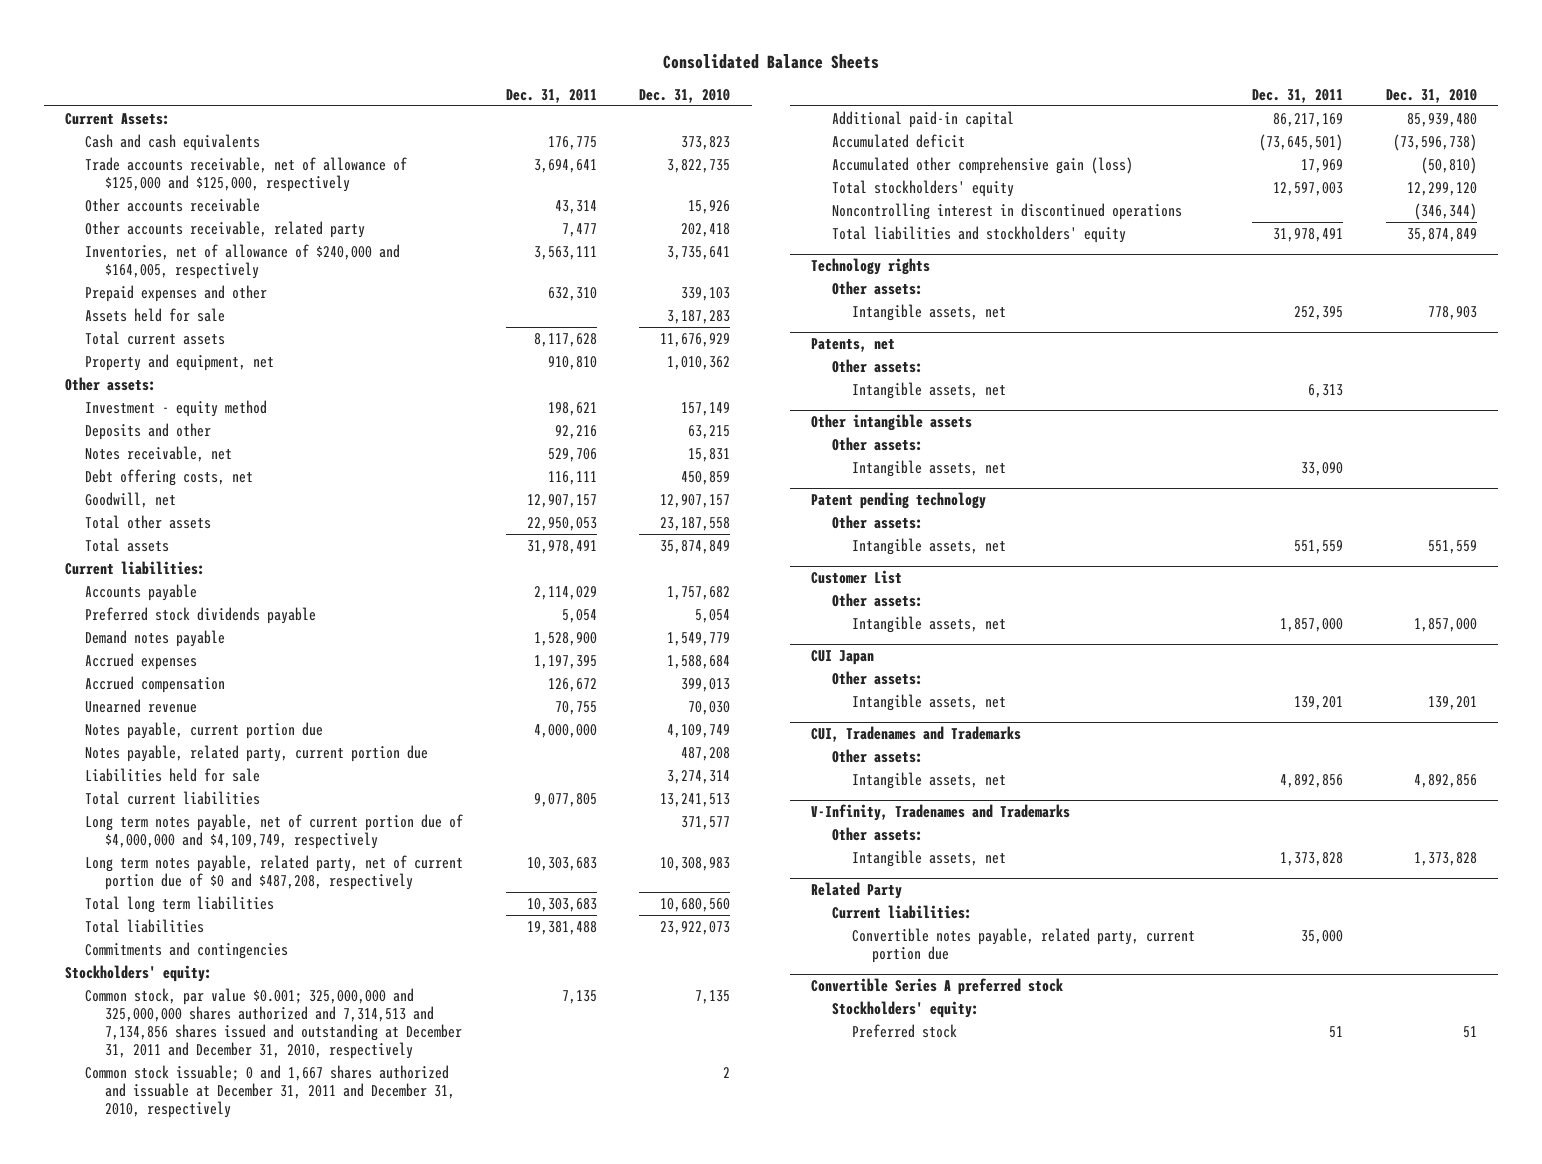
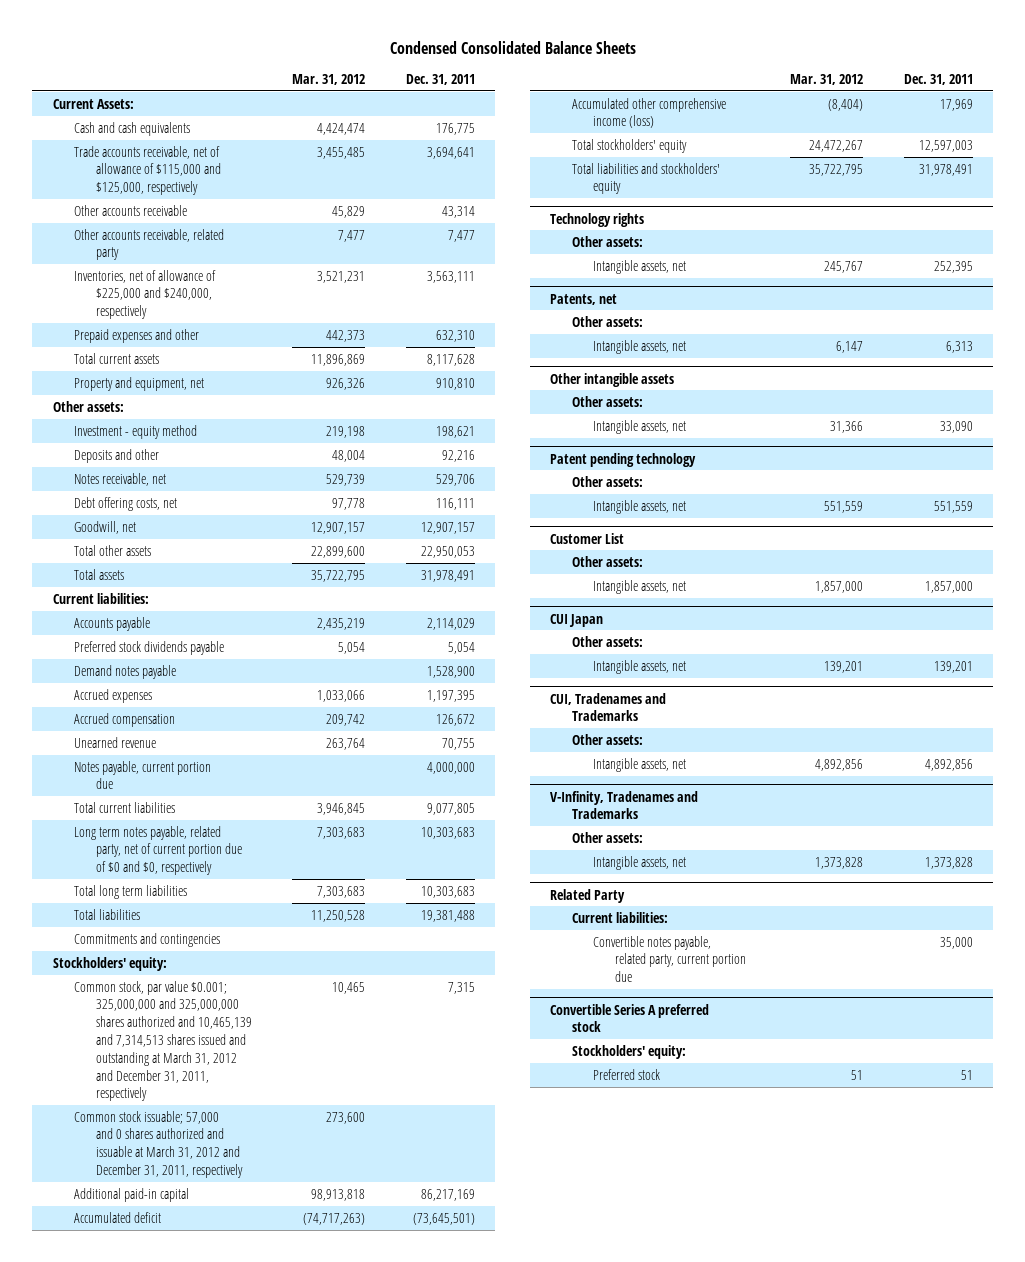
[662,53,879,69] Consolidated Balance Sheets -> [389,40,636,54] Condensed Consolidated Balance Sheets
[639,88,731,103] Dec. 31, 2010 -> none
none -> [292,73,366,85] Mar. 31, 2012
[85,156,408,192] Trade accounts receivable, net of allowance of $125,000 and $125,000, respectively -> [74,145,221,196] Trade accounts receivable, net of allowance of $115,000 and $125,000, respectively
[85,243,401,279] Inventories, net of allowance of $240,000 and $164,005, respectively -> [74,269,217,320] Inventories, net of allowance of $225,000 and $240,000, respectively
[85,307,226,322] Assets held for sale -> none
[85,744,429,762] Notes payable, related party, current portion due -> none
[85,767,261,782] Liabilities held for sale -> none
[85,813,464,849] Long term notes payable, net of current portion due of $4,000,000 and $4,109,749, respectively -> none
[85,854,464,890] Long term notes payable, related party, net of current portion due of $0 and $487,208, respectively -> [74,825,242,876] Long term notes payable, related party, net of current portion due of $0 and $0, respectively
[85,987,463,1059] Common stock, par value $0.001; 325,000,000 and 325,000,000 shares authorized and 7,314,513 and 7,134,856 shares issued and outstanding at December 31, 2011 and December 31, 2010, respectively -> [74,980,252,1102] Common stock, par value $0.001; 325,000,000 and 325,000,000 shares authorized and 10,465,139 and 7,314,513 shares issued and outstanding at March 31, 2012 and December 31, 2011, respectively
[561,989,597,1004] 7,135 -> [448,981,476,994] 7,315
[85,1064,456,1118] Common stock issuable; 0 and 1,667 shares authorized and issuable at December 31, 2011 and December 31, 2010, respectively -> [74,1110,243,1178] Common stock issuable; 57,000 and 0 shares authorized and issuable at March 31, 2012 and December 31, 2011, respectively
[831,156,1133,174] Accumulated other comprehensive gain (loss) -> [571,97,726,129] Accumulated other comprehensive income (loss)
[831,202,1182,220] Noncontrolling interest in discontinued operations -> none

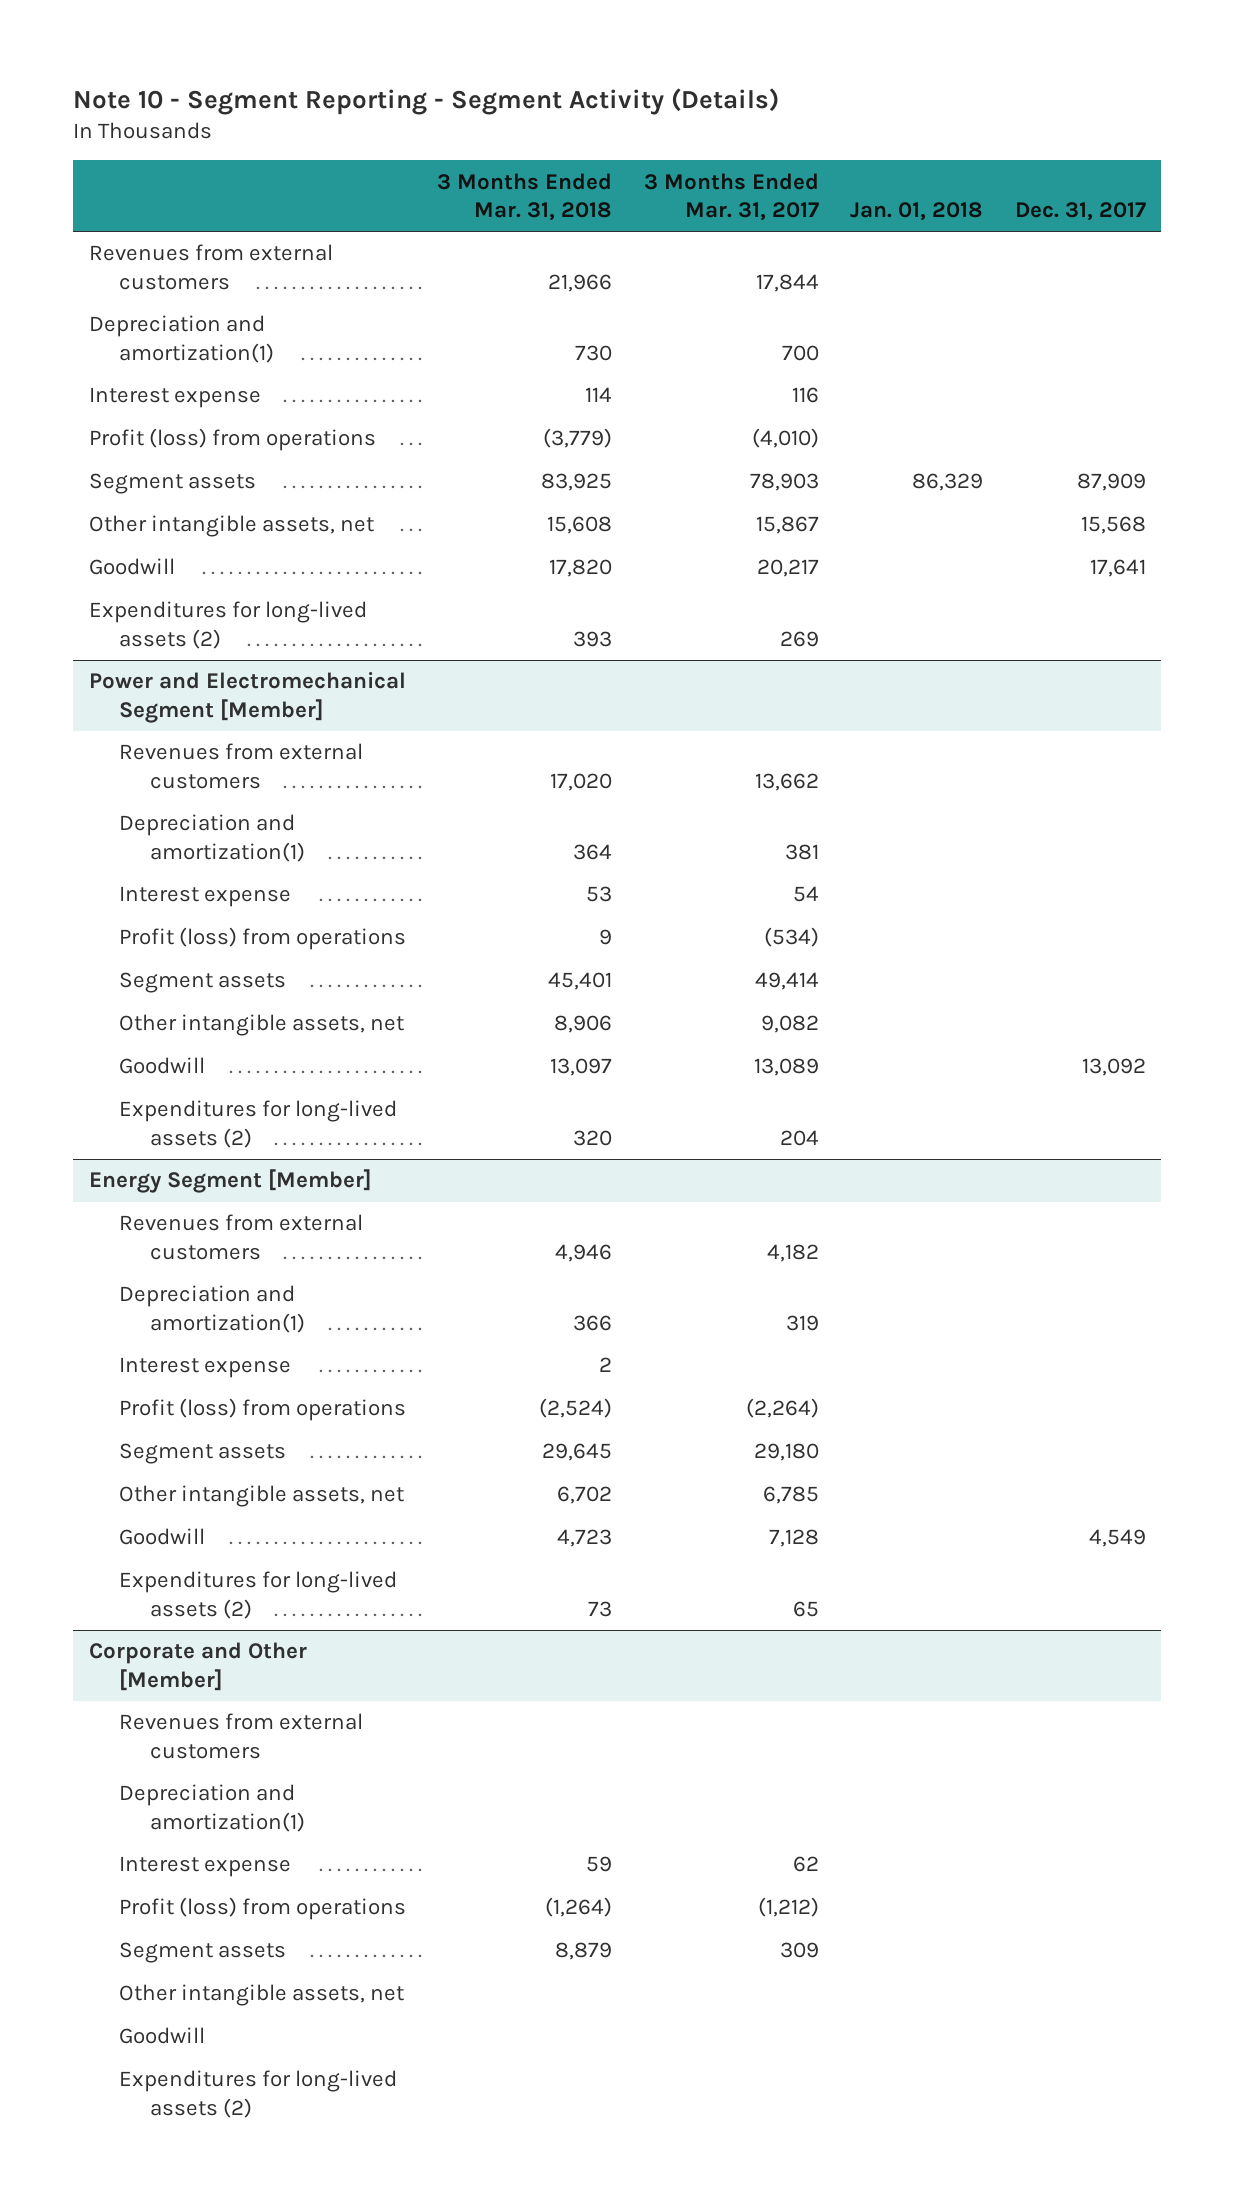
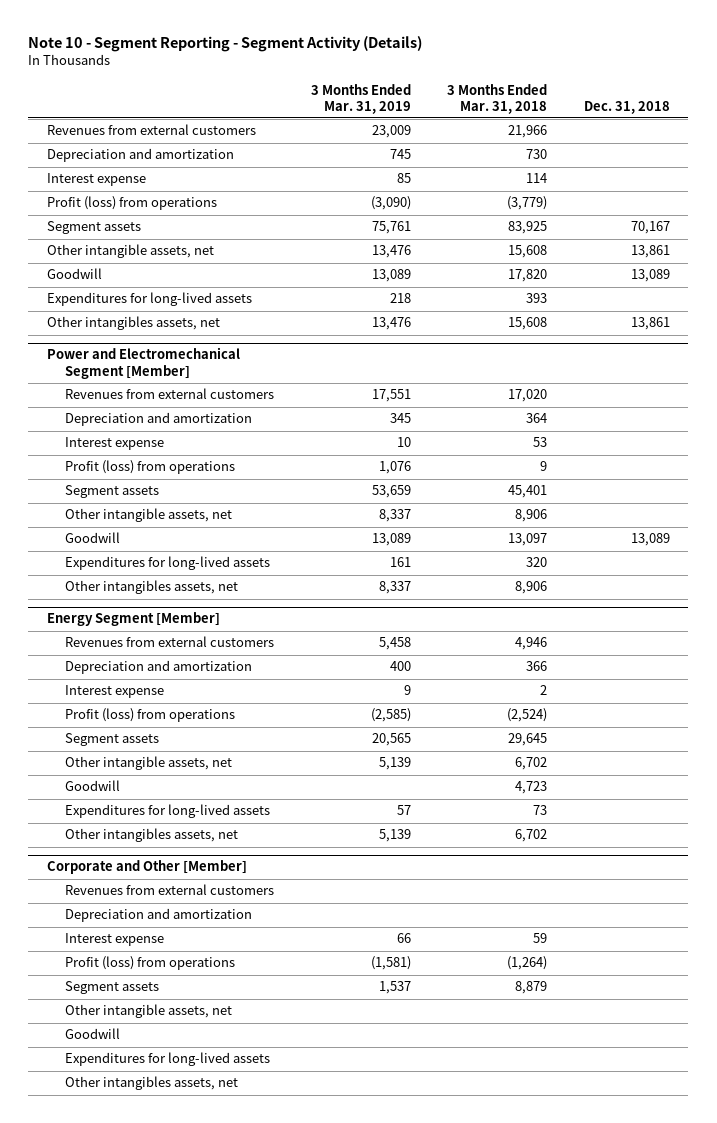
[643,172,819,222] 3 Months Ended Mar. 31, 2017 -> none
[850,202,984,222] Jan. 01, 2018 -> none
[1014,202,1146,222] Dec. 31, 2017 -> none
none -> [310,83,411,114] 3 Months Ended Mar. 31, 2019
none -> [584,100,671,114] Dec. 31, 2018
[88,315,275,363] Depreciation and amortization(1) -> [46,148,234,163] Depreciation and amortization
[88,601,367,649] Expenditures for long-lived assets (2) -> [46,292,252,307] Expenditures for long-lived assets
none -> [46,316,220,331] Other intangibles assets, net
[119,814,305,862] Depreciation and amortization(1) -> [65,412,253,427] Depreciation and amortization
[119,1100,398,1148] Expenditures for long-lived assets (2) -> [65,556,271,571] Expenditures for long-lived assets
none -> [65,580,239,595] Other intangibles assets, net
[119,1285,305,1333] Depreciation and amortization(1) -> [65,660,253,675] Depreciation and amortization
[119,1571,398,1619] Expenditures for long-lived assets (2) -> [65,804,271,819] Expenditures for long-lived assets
none -> [65,828,239,843] Other intangibles assets, net
[119,1784,305,1832] Depreciation and amortization(1) -> [65,908,253,923] Depreciation and amortization
[119,2070,398,2118] Expenditures for long-lived assets (2) -> [65,1052,271,1067] Expenditures for long-lived assets
none -> [65,1076,239,1091] Other intangibles assets, net

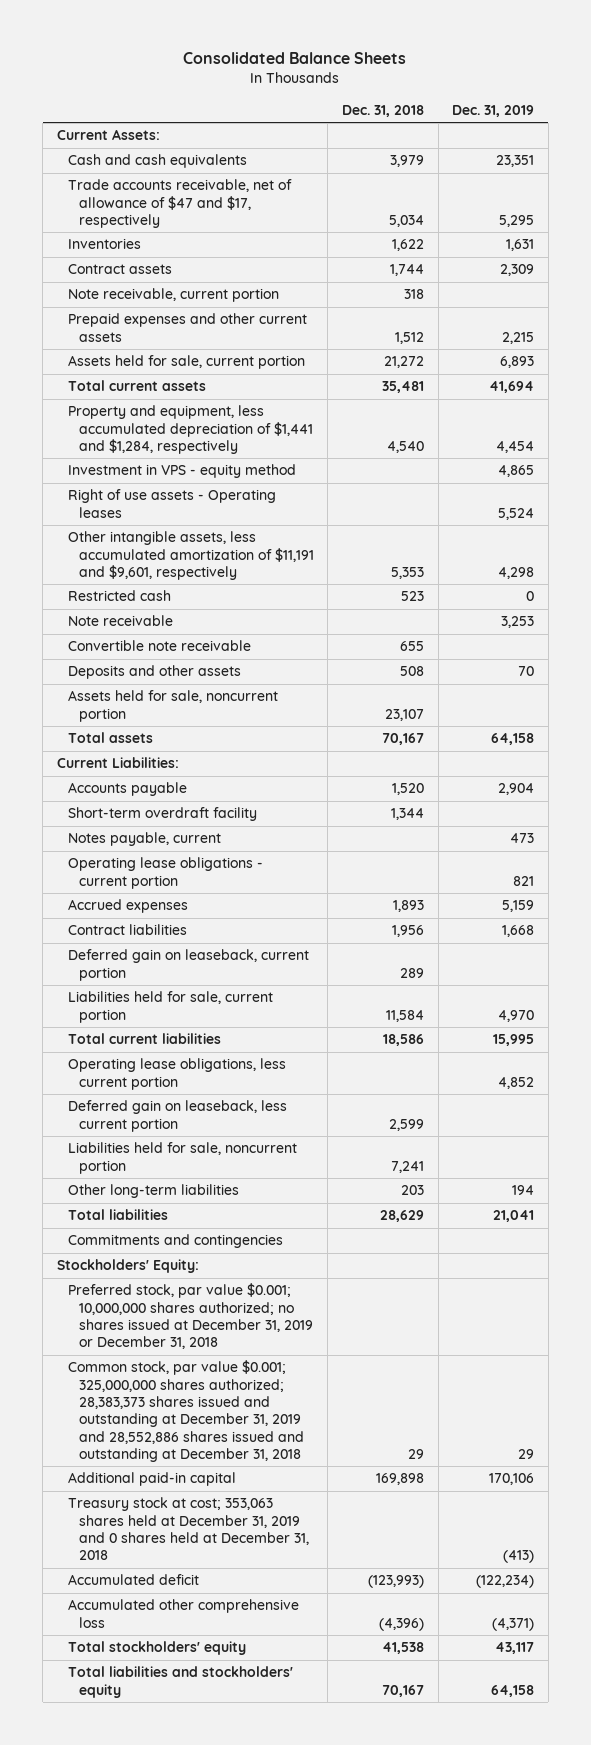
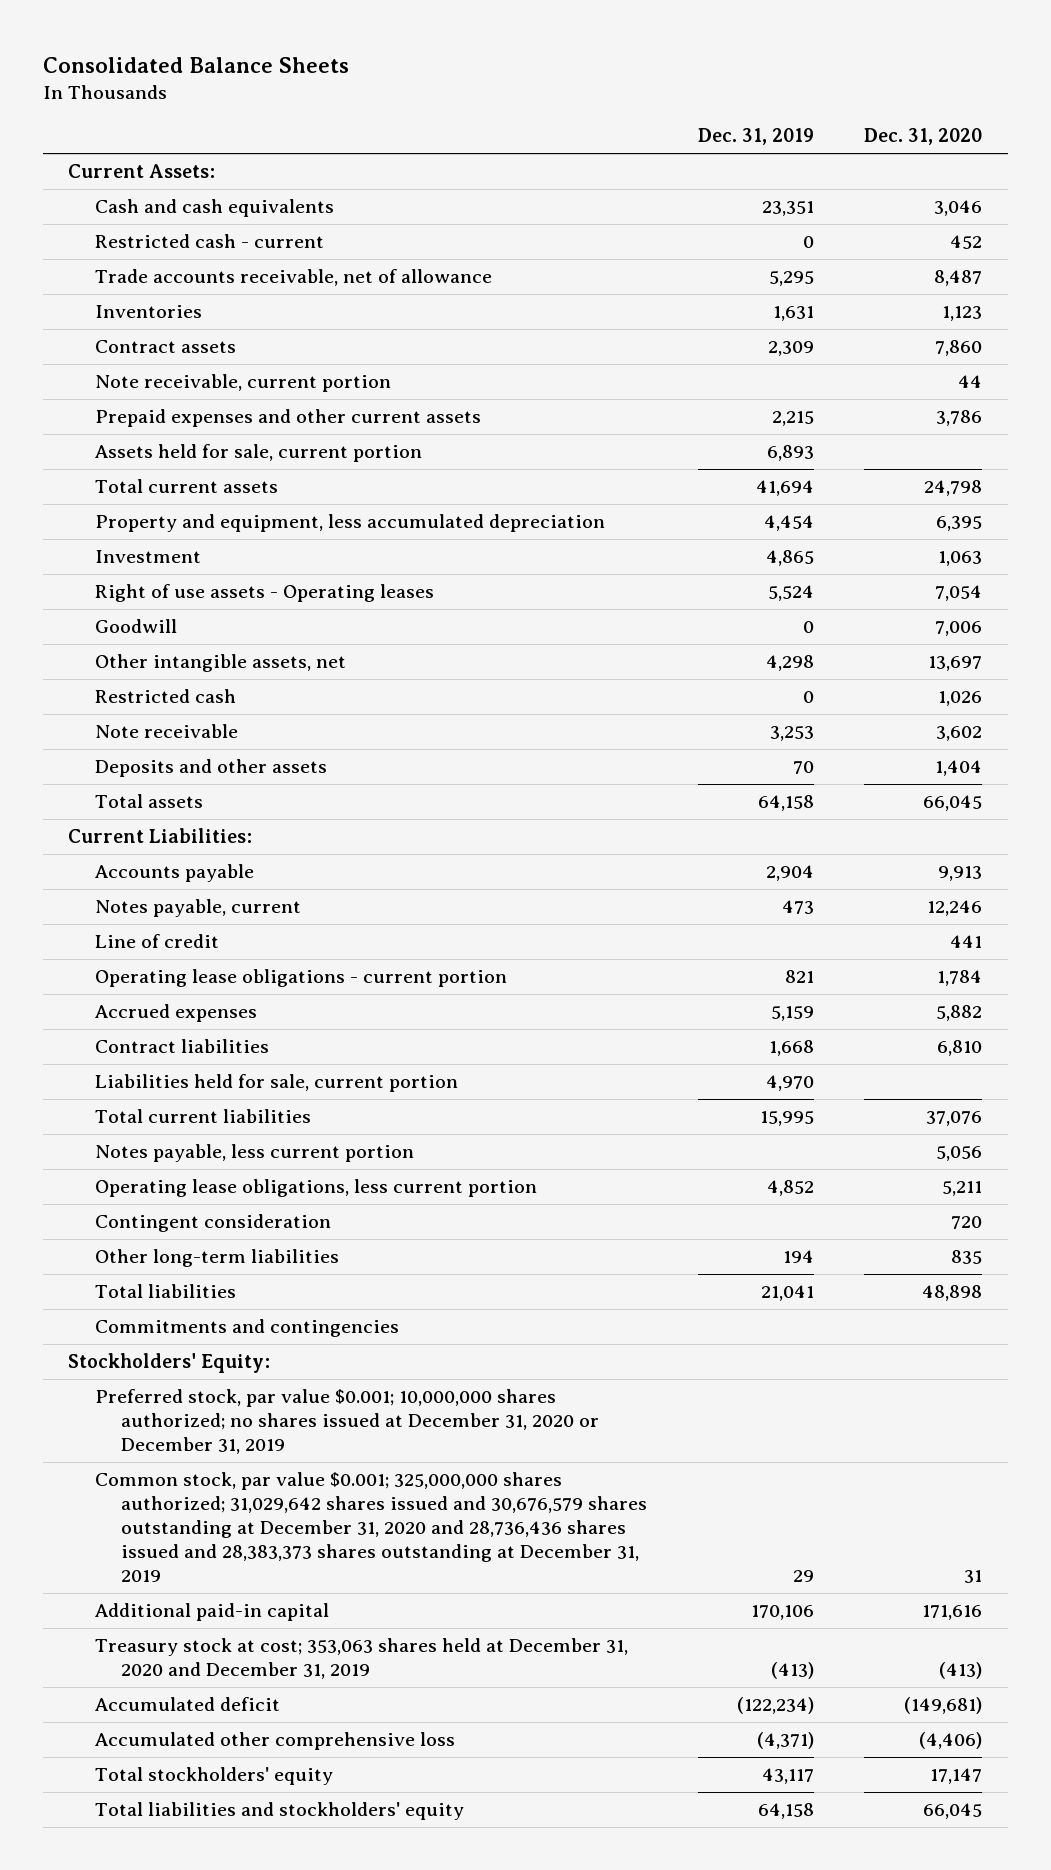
[341,104,424,117] Dec. 31, 2018 -> none
none -> [864,128,983,146] Dec. 31, 2020
none -> [94,234,324,249] Restricted cash - current
[67,179,292,228] Trade accounts receivable, net of allowance of $47 and $17, respectively -> [94,269,492,287] Trade accounts receivable, net of allowance
[67,405,313,454] Property and equipment, less accumulated depreciation of $1,441 and $1,284, respectively -> [94,514,605,533] Property and equipment, less accumulated depreciation
[67,464,296,479] Investment in VPS - equity method -> [94,550,201,564] Investment
none -> [94,619,177,634] Goodwill
[67,531,314,580] Other intangible assets, less accumulated amortization of $11,191 and $9,601, respectively -> [94,654,346,673] Other intangible assets, net
[67,640,251,652] Convertible note receivable -> none
[67,690,278,722] Assets held for sale, noncurrent portion -> none
[67,807,257,822] Short-term overdraft facility -> none
none -> [94,934,219,949] Line of credit
[67,949,309,981] Deferred gain on leaseback, current portion -> none
none -> [94,1144,414,1163] Notes payable, less current portion
[67,1100,287,1132] Deferred gain on leaseback, less current portion -> none
[67,1142,297,1174] Liabilities held for sale, noncurrent portion -> none
none -> [94,1214,331,1233] Contingent consideration
[67,1283,313,1350] Preferred stock, par value $0.001; 10,000,000 shares authorized; no shares issued at December 31, 2019 or December 31, 2018 -> [94,1389,599,1455] Preferred stock, par value $0.001; 10,000,000 shares authorized; no shares issued at December 31, 2020 or December 31, 2019
[67,1360,304,1462] Common stock, par value $0.001; 325,000,000 shares authorized; 28,383,373 shares issued and outstanding at December 31, 2019 and 28,552,886 shares issued and outstanding at December 31, 2018 -> [94,1472,647,1582] Common stock, par value $0.001; 325,000,000 shares authorized; 31,029,642 shares issued and 30,676,579 shares outstanding at December 31, 2020 and 28,736,436 shares issued and 28,383,373 shares outstanding at December 31, 2019
[67,1497,309,1561] Treasury stock at cost; 353,063 shares held at December 31, 2019 and 0 shares held at December 31, 2018 -> [94,1638,628,1680] Treasury stock at cost; 353,063 shares held at December 31, 2020 and December 31, 2019

